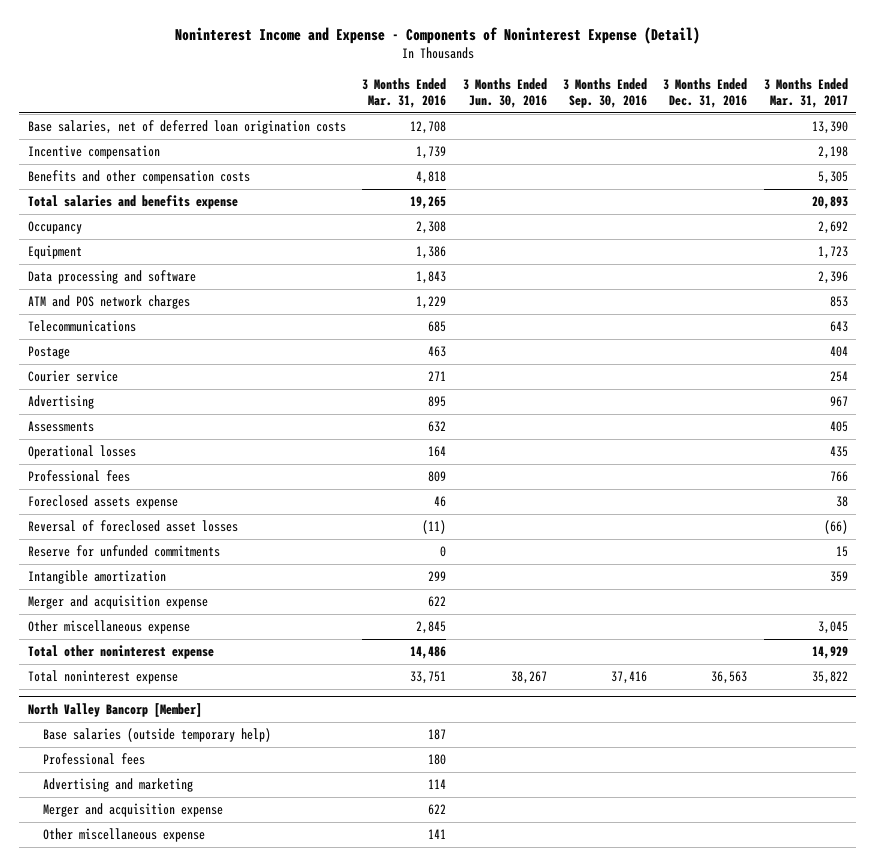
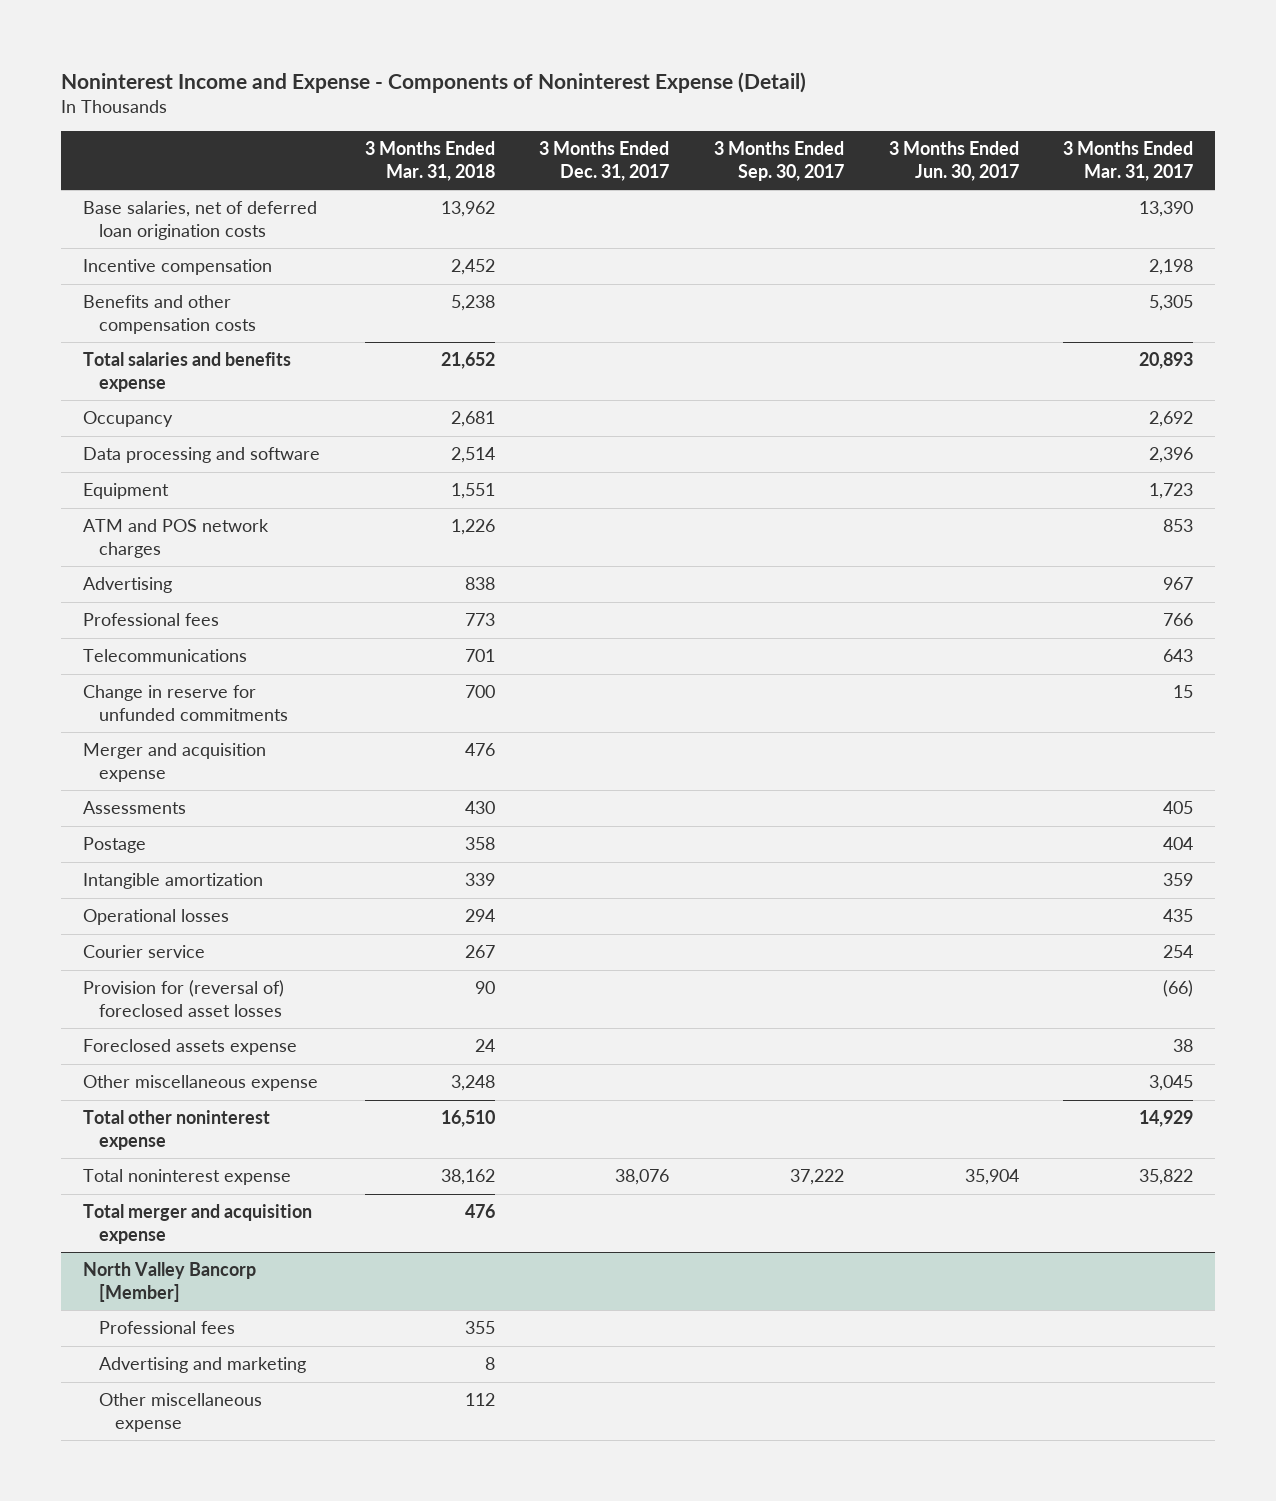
[362,78,447,108] 3 Months Ended Mar. 31, 2016 -> none
[462,78,547,108] 3 Months Ended Jun. 30, 2016 -> none
[563,78,648,108] 3 Months Ended Sep. 30, 2016 -> none
[663,78,748,108] 3 Months Ended Dec. 31, 2016 -> none
none -> [364,141,495,181] 3 Months Ended Mar. 31, 2018
none -> [539,141,670,181] 3 Months Ended Dec. 31, 2017
none -> [714,141,845,181] 3 Months Ended Sep. 30, 2017
none -> [888,141,1019,181] 3 Months Ended Jun. 30, 2017
[27,245,82,260] Equipment -> [83,483,170,500] Equipment
[27,470,130,483] Professional fees -> [83,613,220,627] Professional fees
[27,320,136,333] Telecommunications -> [83,649,248,663] Telecommunications
none -> [83,685,289,721] Change in reserve for unfunded commitments
[27,595,208,610] Merger and acquisition expense -> [83,743,267,782] Merger and acquisition expense
[27,346,70,360] Postage -> [83,837,147,854] Postage
[27,570,166,585] Intangible amortization -> [83,873,264,890] Intangible amortization
[27,370,118,383] Courier service -> [83,945,206,959] Courier service
none -> [83,980,285,1017] Provision for (reversal of) foreclosed asset losses
[27,520,238,533] Reversal of foreclosed asset losses -> none
[27,545,220,558] Reserve for unfunded commitments -> none
none -> [83,1204,313,1244] Total merger and acquisition expense
[42,728,271,743] Base salaries (outside temporary help) -> none
[42,803,223,818] Merger and acquisition expense -> none

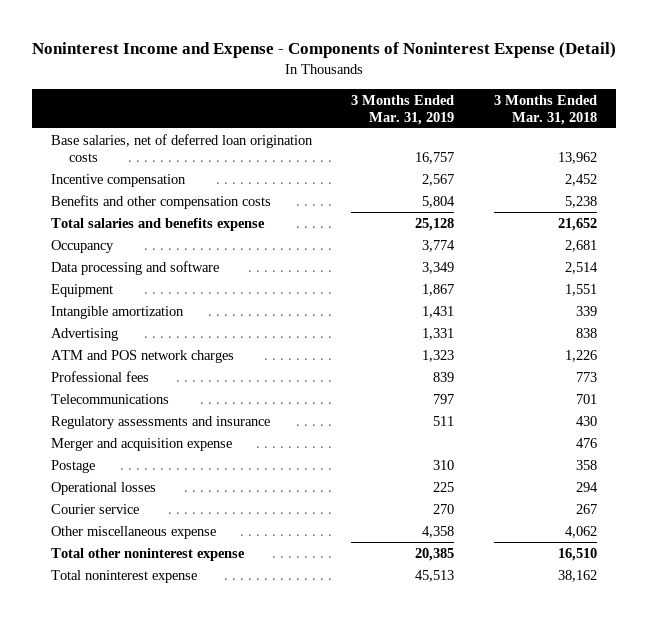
[539,141,670,181] 3 Months Ended Dec. 31, 2017 -> none
[714,141,845,181] 3 Months Ended Sep. 30, 2017 -> none
[888,141,1019,181] 3 Months Ended Jun. 30, 2017 -> none
[1063,141,1194,181] 3 Months Ended Mar. 31, 2017 -> none
none -> [351,94,455,125] 3 Months Ended Mar. 31, 2019
[83,873,264,890] Intangible amortization -> [51,305,185,319] Intangible amortization
[83,519,270,558] ATM and POS network charges -> [51,349,235,363] ATM and POS network charges
[83,685,289,721] Change in reserve for unfunded commitments -> none
none -> [51,415,271,429] Regulatory assessments and insurance
[83,801,187,815] Assessments -> none
[83,980,285,1017] Provision for (reversal of) foreclosed asset losses -> none
[83,1039,298,1056] Foreclosed assets expense -> none
[450,1075,495,1092] 3,248 -> [564,525,597,538] 4,062
[83,1204,313,1244] Total merger and acquisition expense -> none
[83,1262,257,1302] North Valley Bancorp [Member] -> none
[99,1321,236,1335] Professional fees -> none
[99,1357,307,1374] Advertising and marketing -> none
[99,1393,263,1432] Other miscellaneous expense -> none

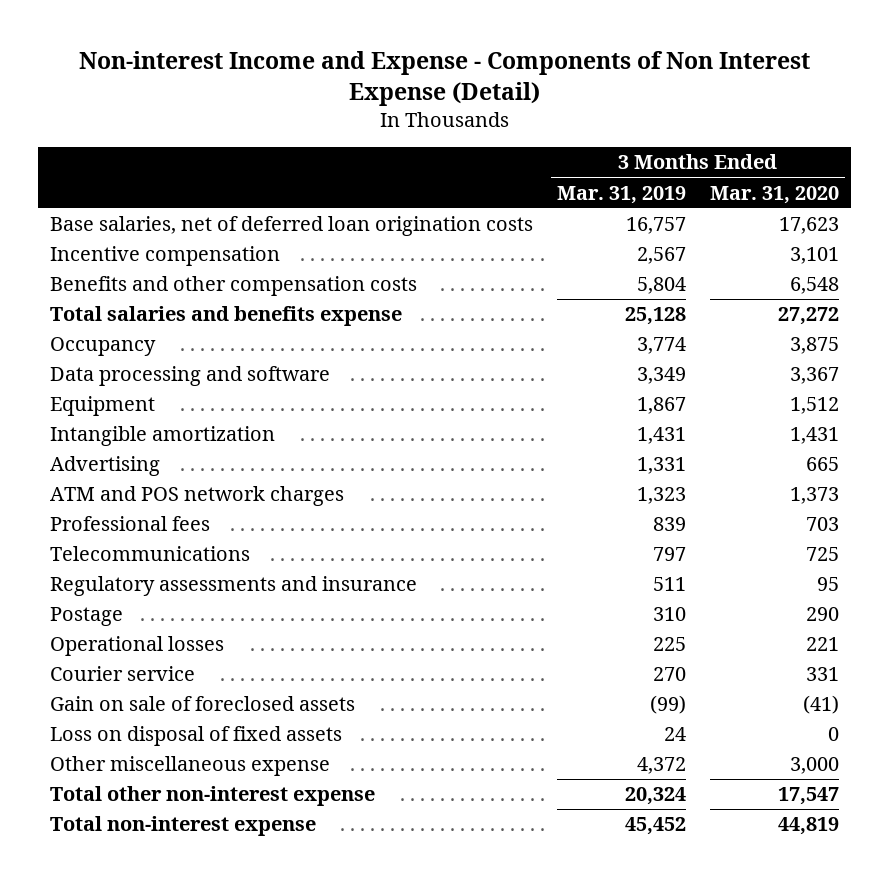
[31,42,616,59] Noninterest Income and Expense - Components of Noninterest Expense (Detail) -> [78,51,810,107] Non-interest Income and Expense - Components of Non Interest Expense (Detail)
[493,94,597,125] 3 Months Ended Mar. 31, 2018 -> none
none -> [710,185,840,204] Mar. 31, 2020
[51,437,233,451] Merger and acquisition expense -> none
none -> [50,696,356,712] Gain on sale of foreclosed assets
none -> [50,726,343,747] Loss on disposal of fixed assets
[422,525,455,538] 4,358 -> [637,757,687,775] 4,372
[51,547,246,561] Total other noninterest expense -> [50,786,376,807] Total other non-interest expense
[415,547,455,561] 20,385 -> [625,787,687,806] 20,324
[51,569,198,583] Total noninterest expense -> [50,816,317,837] Total non-interest expense
[415,569,455,582] 45,513 -> [625,817,687,836] 45,452

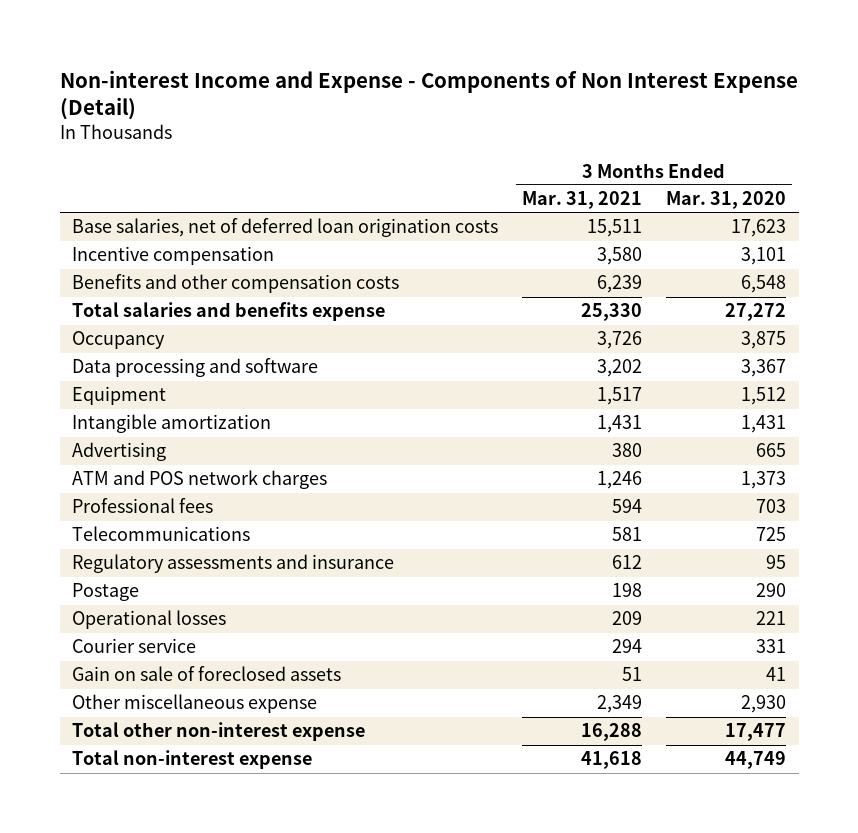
[557,185,687,204] Mar. 31, 2019 -> none
none -> [522,191,643,210] Mar. 31, 2021
[50,726,343,747] Loss on disposal of fixed assets -> none
[803,695,840,715] (41) -> [766,667,787,682] 41
[790,757,840,775] 3,000 -> [741,695,787,714] 2,930
[778,787,840,806] 17,547 -> [725,723,787,742] 17,477
[778,817,840,836] 44,819 -> [725,751,787,770] 44,749

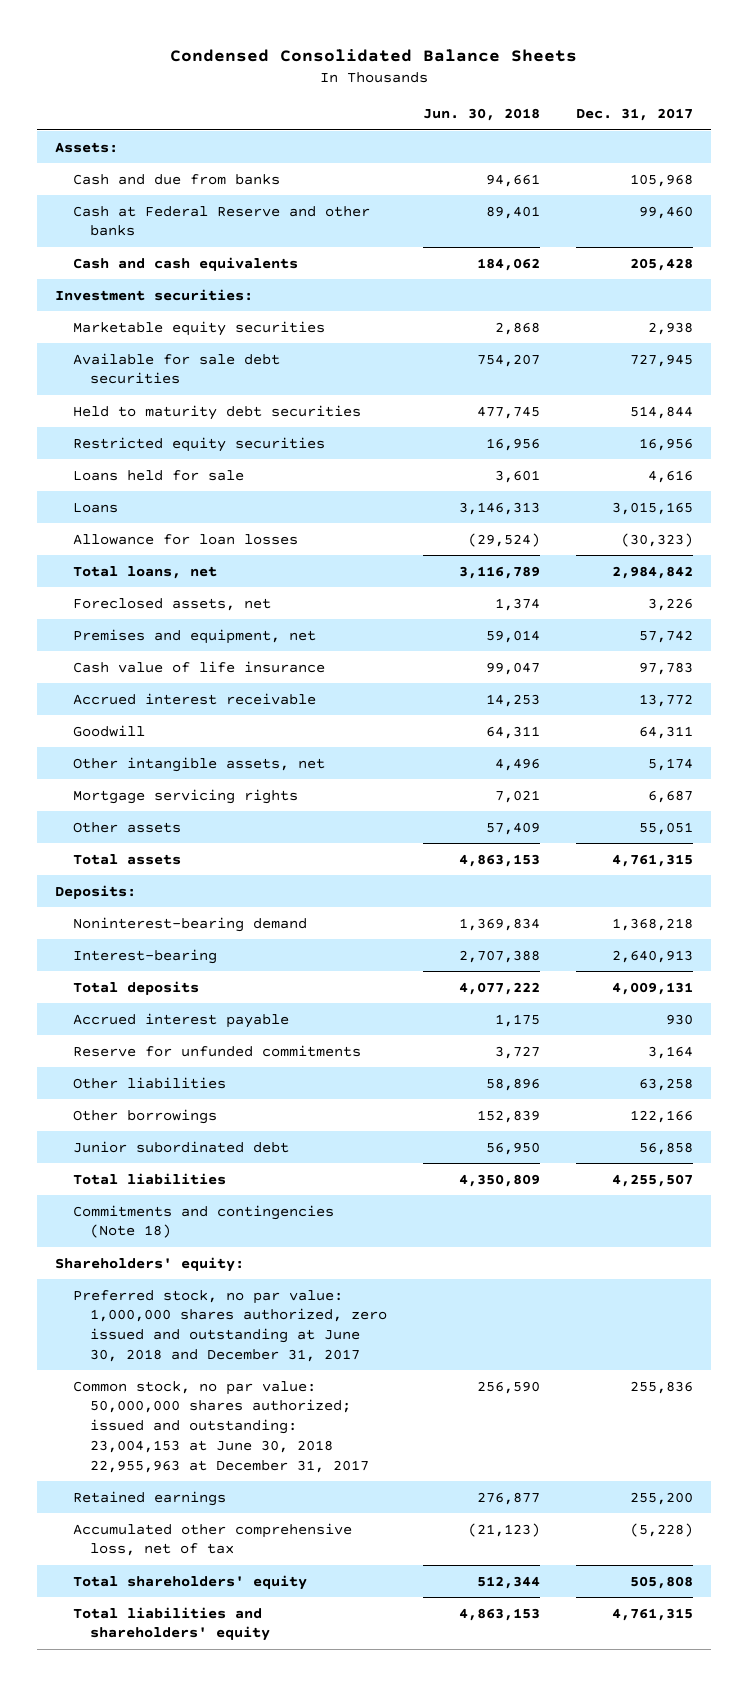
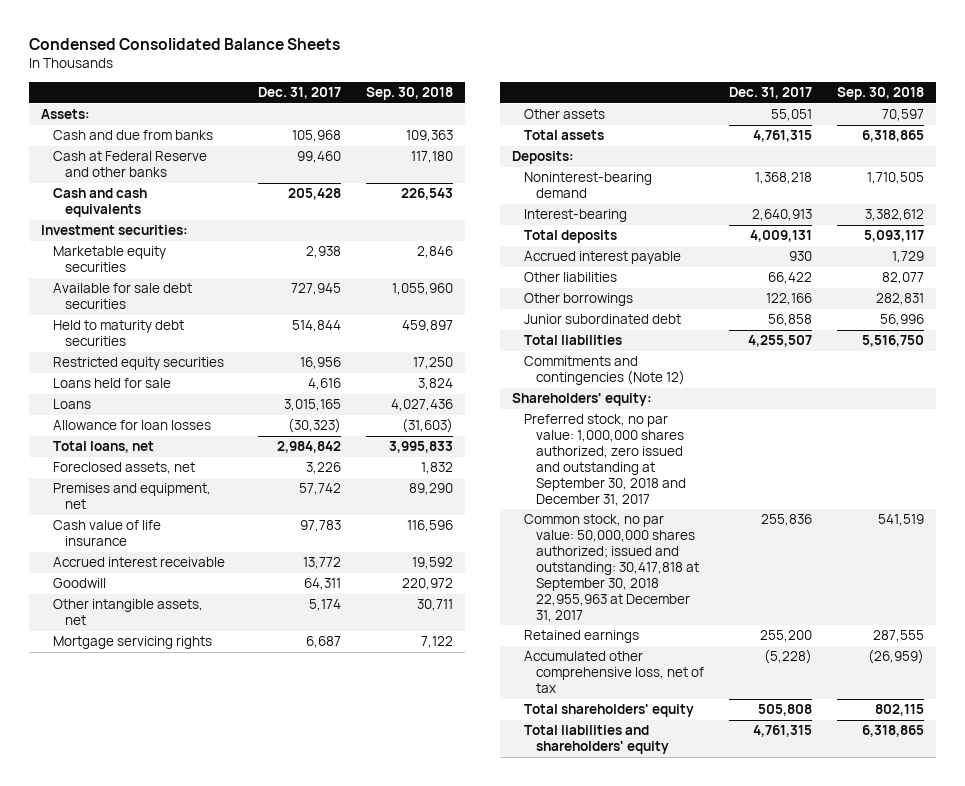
[422,108,540,122] Jun. 30, 2018 -> none
none -> [365,87,453,101] Sep. 30, 2018
[72,1044,361,1057] Reserve for unfunded commitments -> none
[638,1077,693,1091] 63,258 -> [767,272,812,285] 66,422
[72,1204,334,1239] Commitments and contingencies (Note 18) -> [524,356,685,386] Commitments and contingencies (Note 12)
[72,1289,388,1362] Preferred stock, no par value: 1,000,000 shares authorized, zero issued and outstanding at June 30, 2018 and December 31, 2017 -> [524,414,686,506] Preferred stock, no par value: 1,000,000 shares authorized, zero issued and outstanding at September 30, 2018 and December 31, 2017
[72,1380,370,1473] Common stock, no par value: 50,000,000 shares authorized; issued and outstanding: 23,004,153 at June 30, 2018 22,955,963 at December 31, 2017 -> [524,514,699,622] Common stock, no par value: 50,000,000 shares authorized; issued and outstanding: 30,417,818 at September 30, 2018 22,955,963 at December 31, 2017

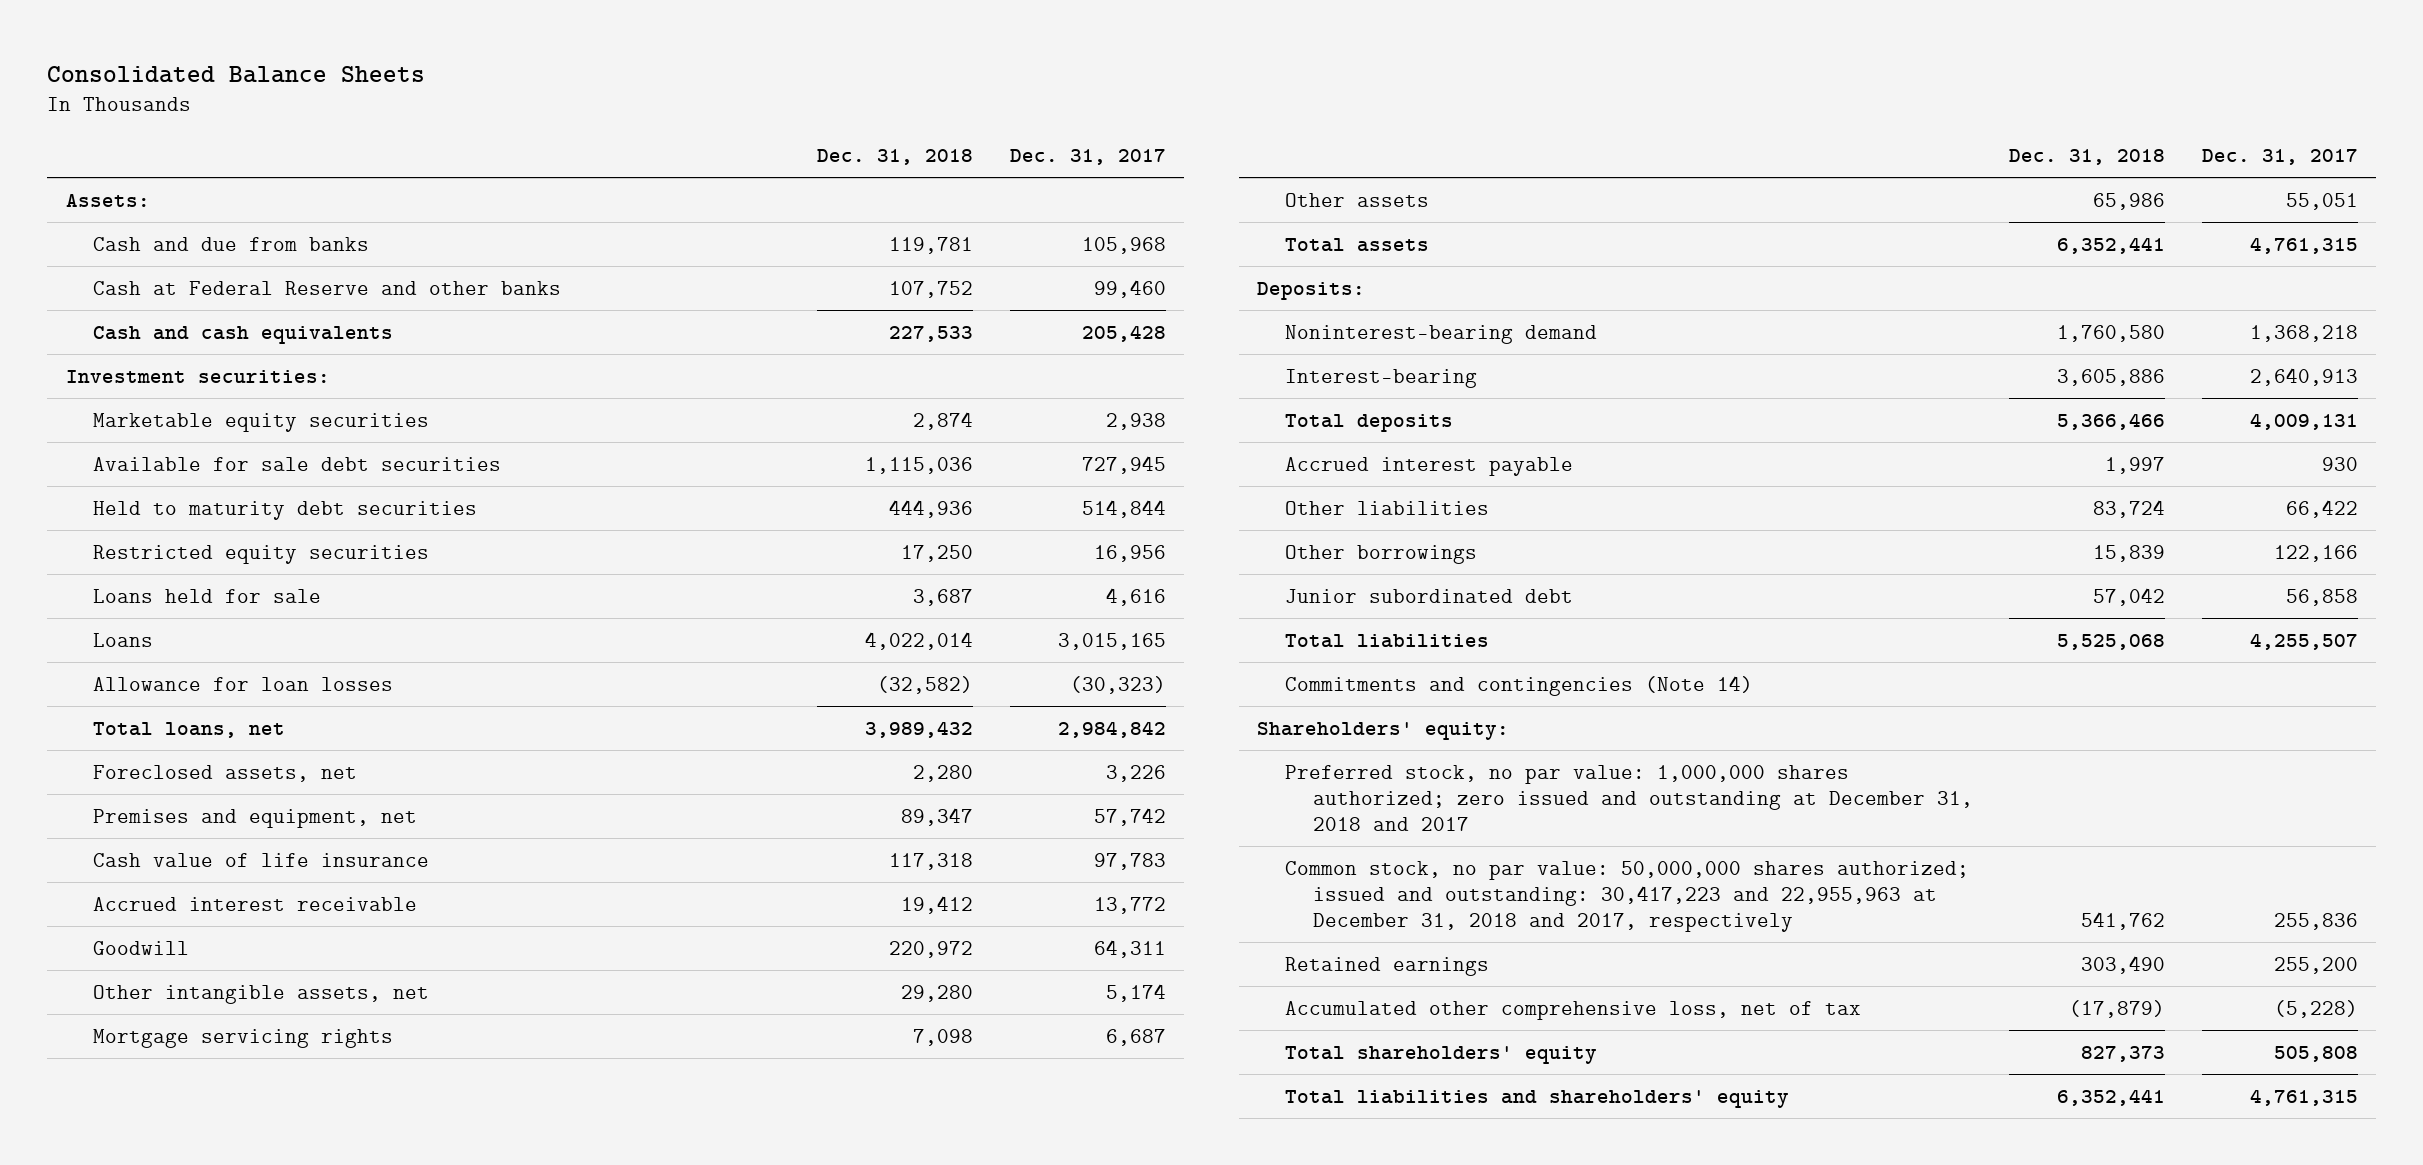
[28,37,340,50] Condensed Consolidated Balance Sheets -> [47,65,426,83] Consolidated Balance Sheets
[365,87,453,101] Sep. 30, 2018 -> none
none -> [817,148,974,165] Dec. 31, 2018
[524,356,685,386] Commitments and contingencies (Note 12) -> [1285,675,1754,696] Commitments and contingencies (Note 14)
[524,414,686,506] Preferred stock, no par value: 1,000,000 shares authorized, zero issued and outstanding at September 30, 2018 and December 31, 2017 -> [1285,764,1973,831] Preferred stock, no par value: 1,000,000 shares authorized; zero issued and outstanding at December 31, 2018 and 2017
[524,514,699,622] Common stock, no par value: 50,000,000 shares authorized; issued and outstanding: 30,417,818 at September 30, 2018 22,955,963 at December 31, 2017 -> [1285,860,1970,932] Common stock, no par value: 50,000,000 shares authorized; issued and outstanding: 30,417,223 and 22,955,963 at December 31, 2018 and 2017, respectively

